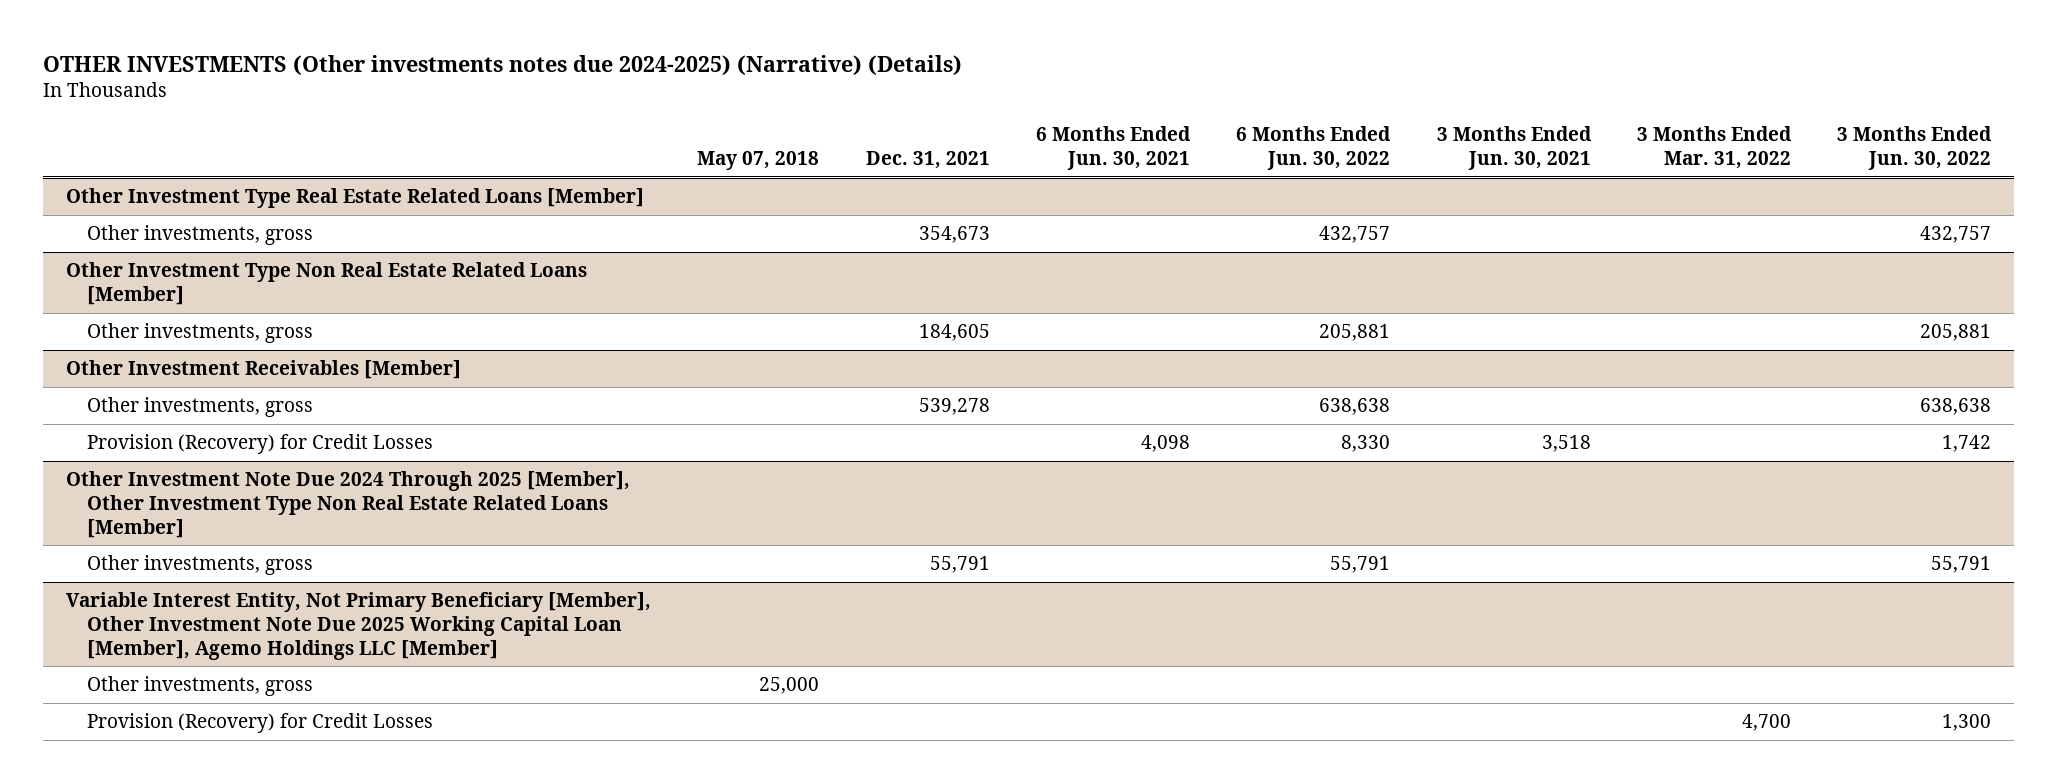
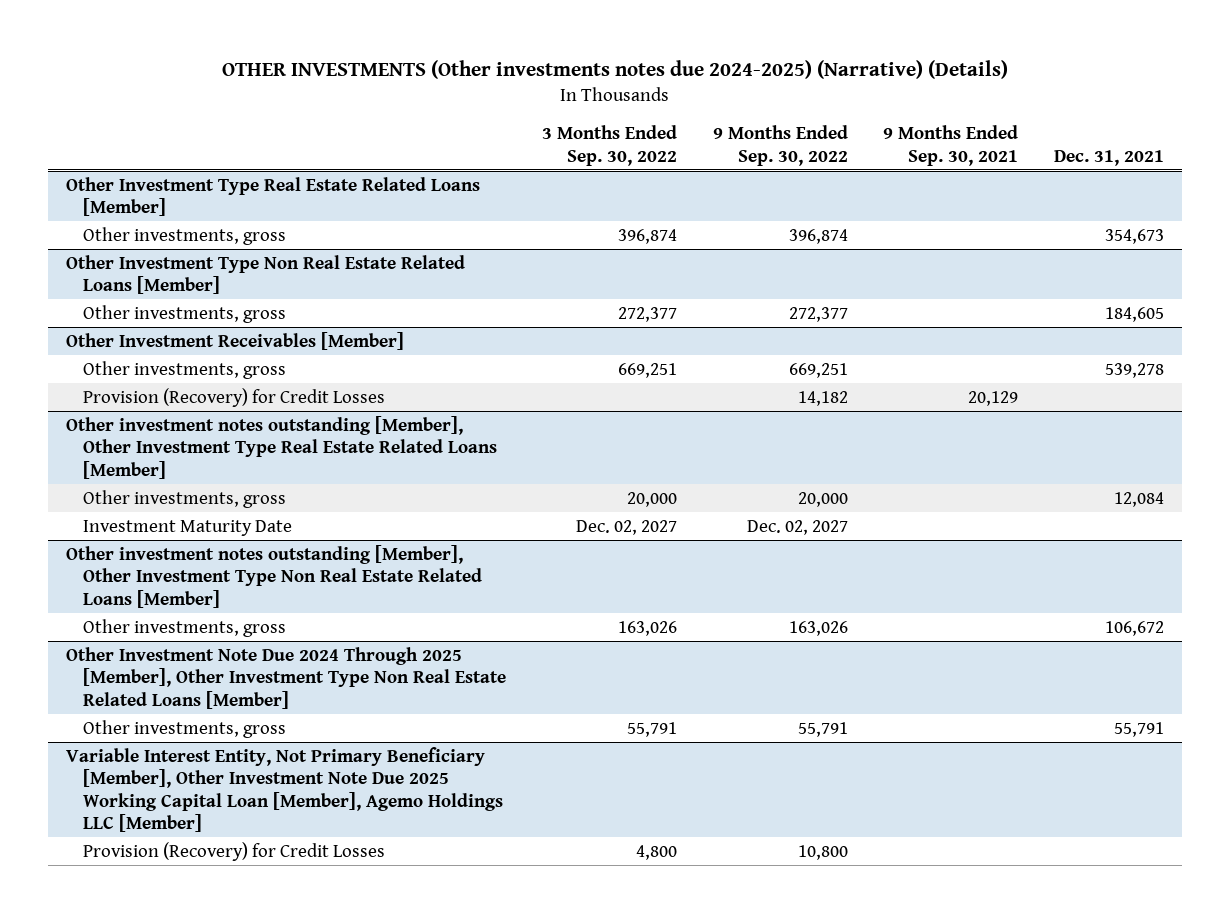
[697,150,820,170] May 07, 2018 -> none
[1035,126,1191,170] 6 Months Ended Jun. 30, 2021 -> none
[1236,126,1392,170] 6 Months Ended Jun. 30, 2022 -> none
[1436,126,1592,170] 3 Months Ended Jun. 30, 2021 -> none
[1636,126,1792,169] 3 Months Ended Mar. 31, 2022 -> none
[1837,126,1993,170] 3 Months Ended Jun. 30, 2022 -> none
none -> [541,125,677,166] 3 Months Ended Sep. 30, 2022
none -> [712,125,848,166] 9 Months Ended Sep. 30, 2022
none -> [883,125,1019,166] 9 Months Ended Sep. 30, 2021
none -> [65,415,498,479] Other investment notes outstanding [Member], Other Investment Type Real Estate Related Loans [Member]
none -> [83,489,287,508] Other investments, gross
none -> [83,519,293,536] Investment Maturity Date
none -> [65,544,483,608] Other investment notes outstanding [Member], Other Investment Type Non Real Estate Related Loans [Member]
none -> [83,618,287,637] Other investments, gross
[87,676,314,697] Other investments, gross -> none

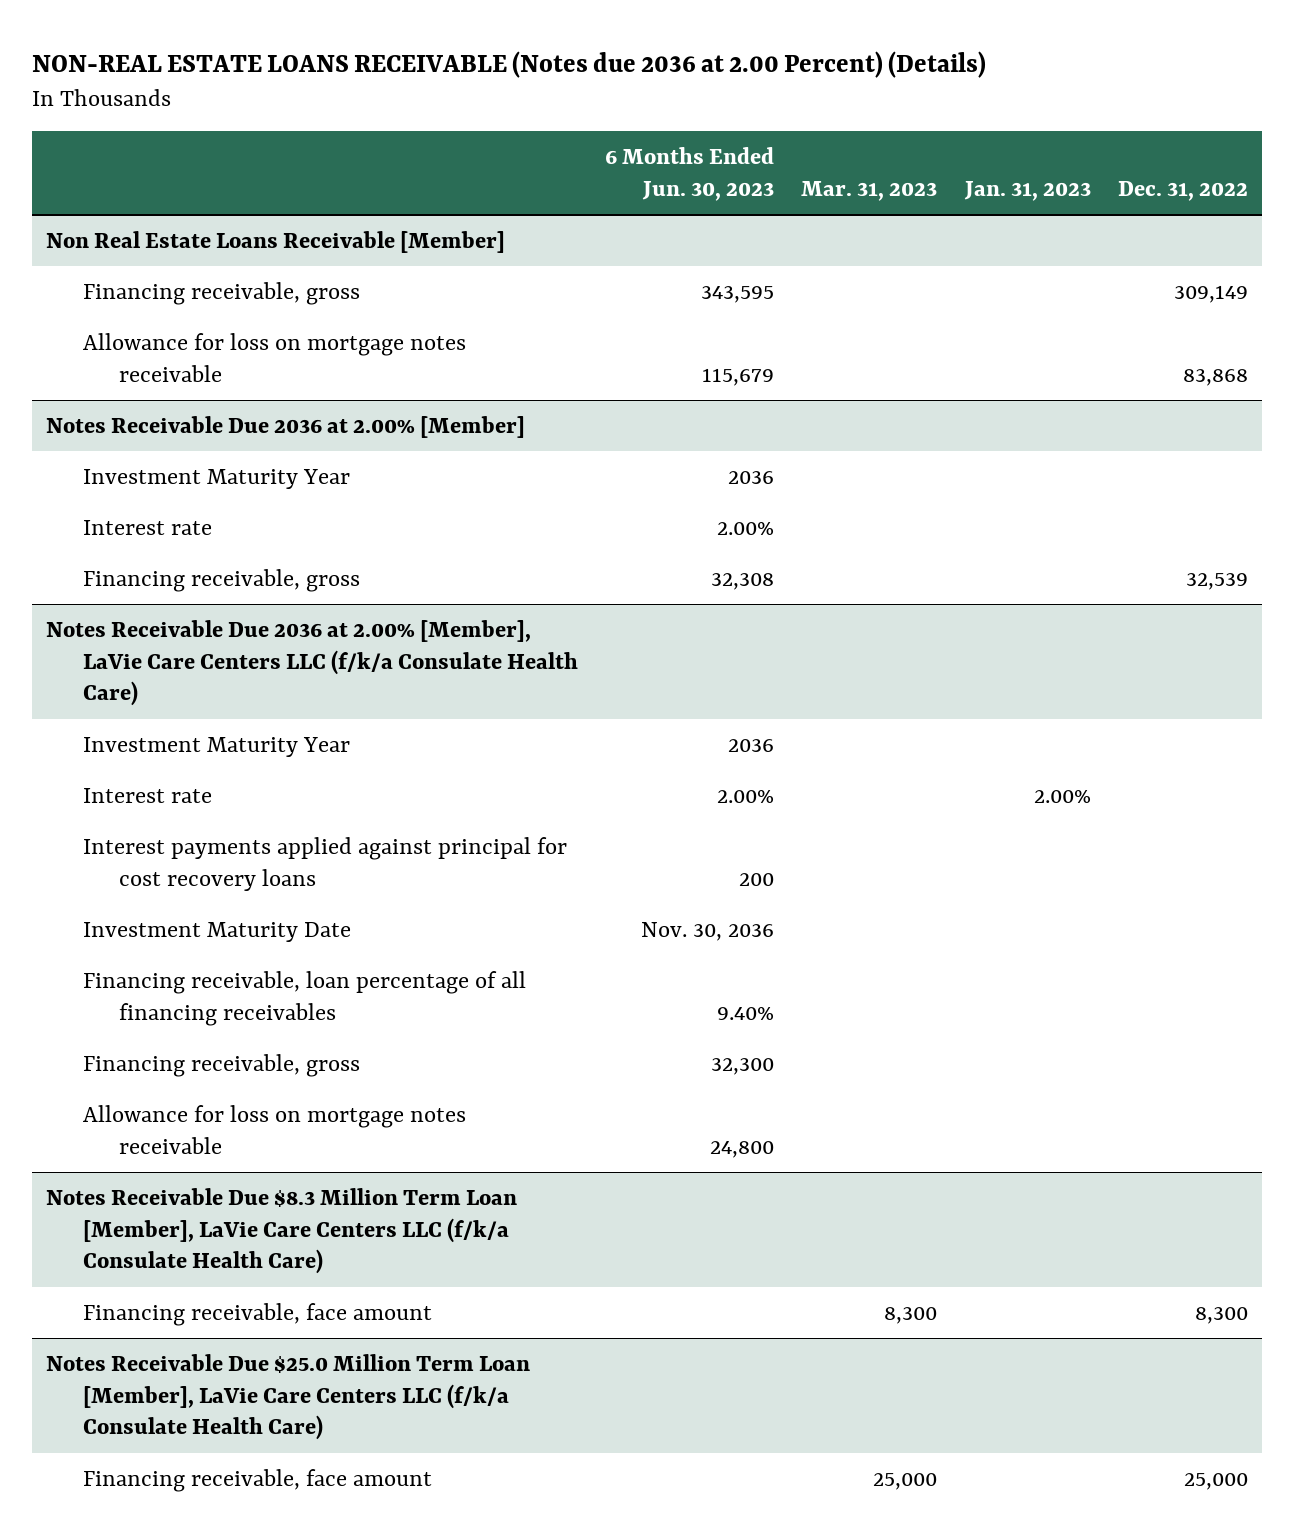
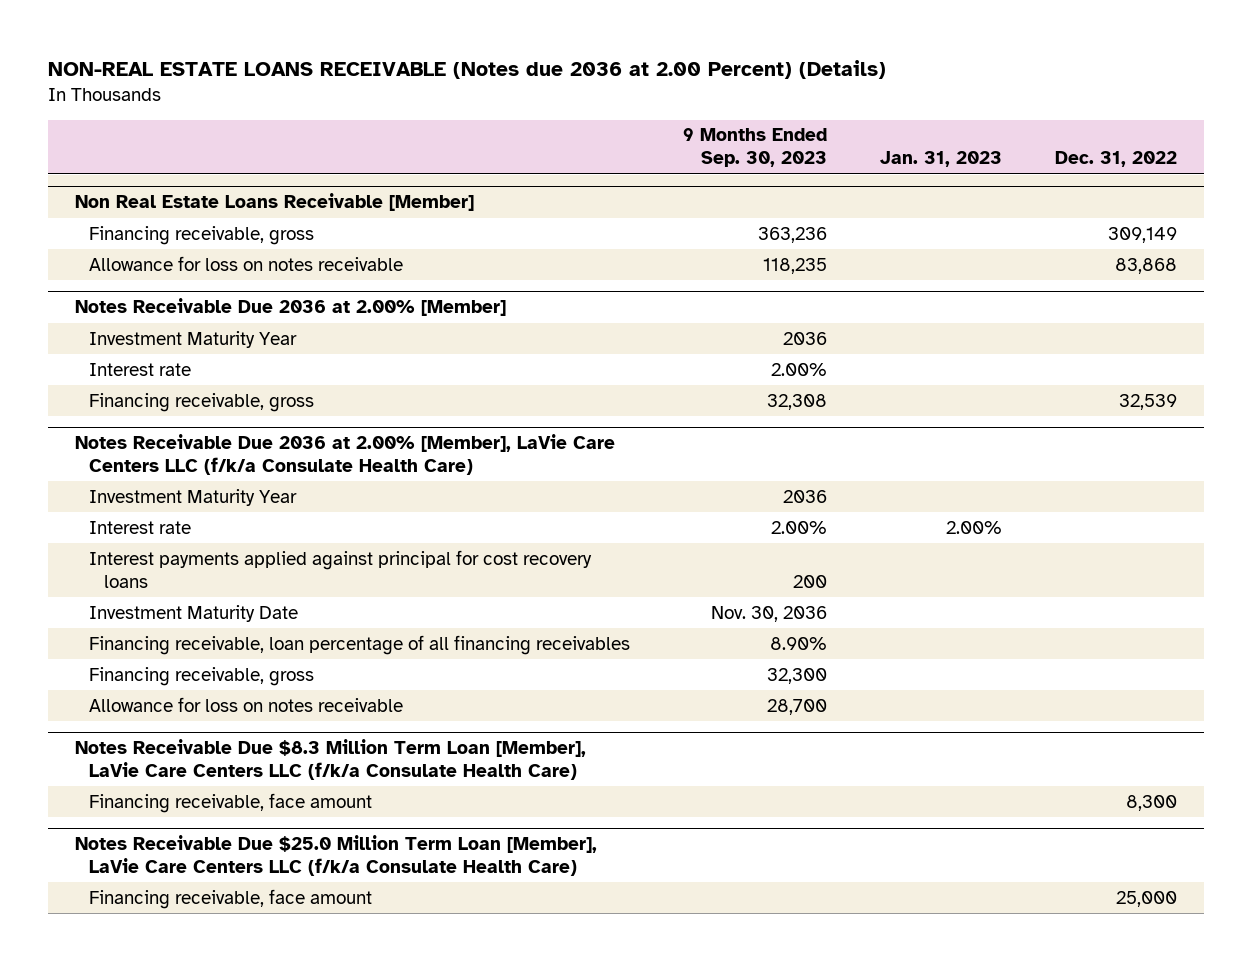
[605,146,775,201] 6 Months Ended Jun. 30, 2023 -> none
[801,180,938,201] Mar. 31, 2023 -> none
none -> [683,128,828,168] 9 Months Ended Sep. 30, 2023
[82,332,466,382] Allowance for loss on mortgage notes receivable -> [89,255,404,271] Allowance for loss on notes receivable
[82,1104,466,1154] Allowance for loss on mortgage notes receivable -> [89,696,404,712] Allowance for loss on notes receivable

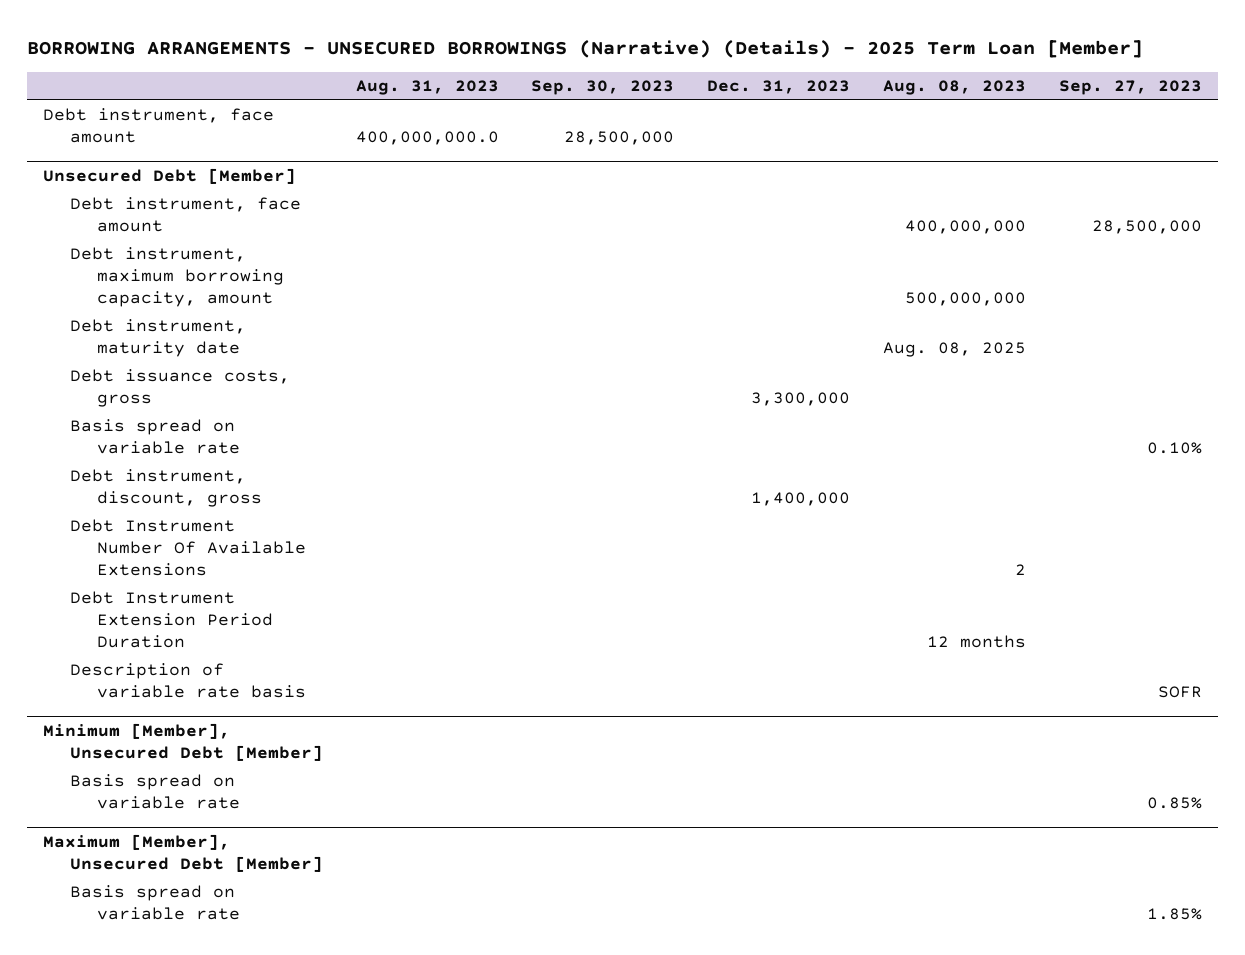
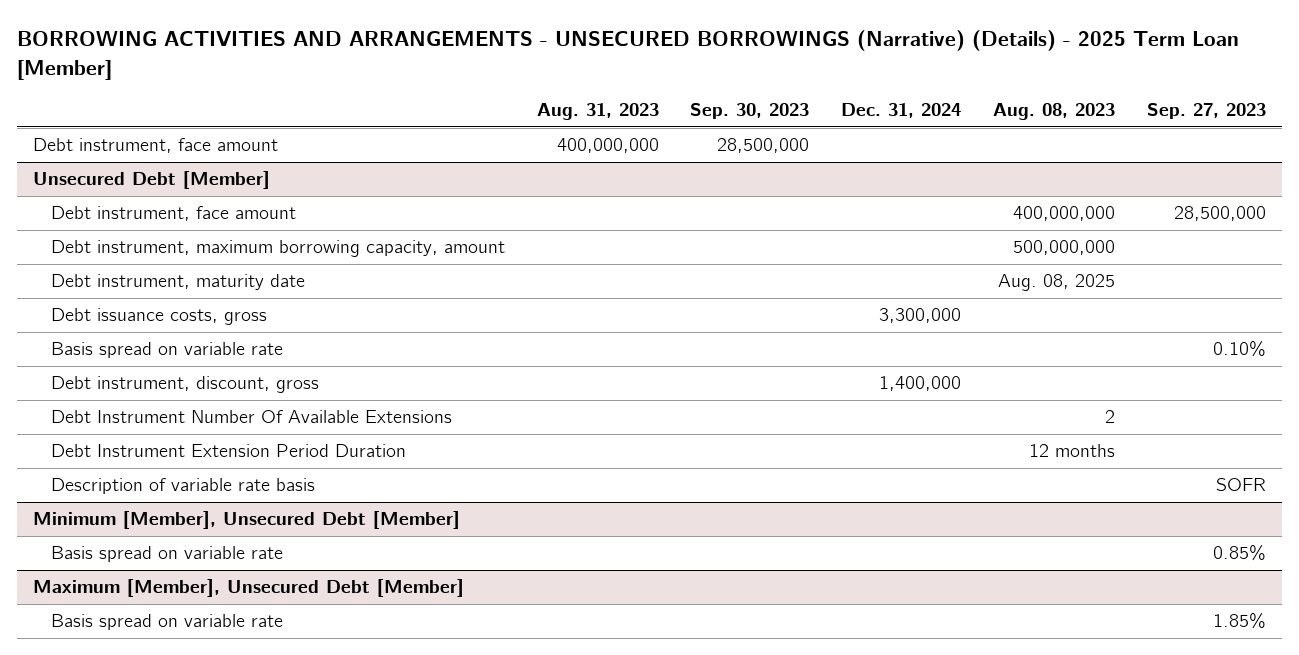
[26,40,1143,59] BORROWING ARRANGEMENTS - UNSECURED BORROWINGS (Narrative) (Details) - 2025 Term Loan [Member] -> [17,29,1240,80] BORROWING ACTIVITIES AND ARRANGEMENTS - UNSECURED BORROWINGS (Narrative) (Details) - 2025 Term Loan [Member]
[707,80,851,95] Dec. 31, 2023 -> none
none -> [841,103,962,119] Dec. 31, 2024
[355,131,499,146] 400,000,000.0 -> [556,138,659,154] 400,000,000

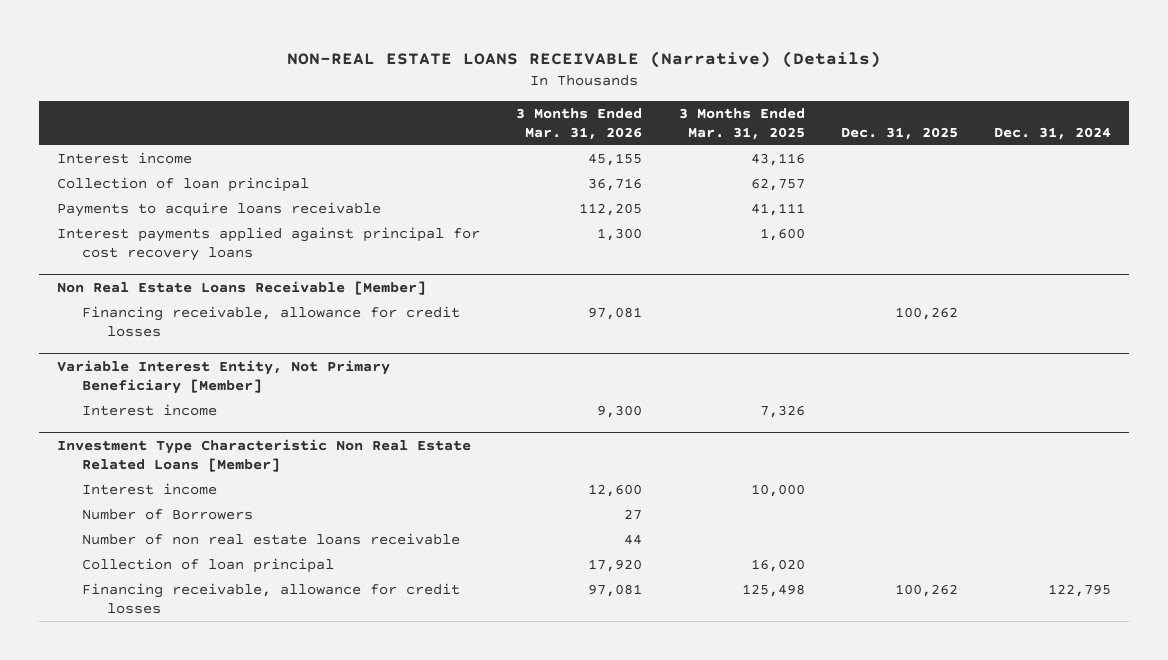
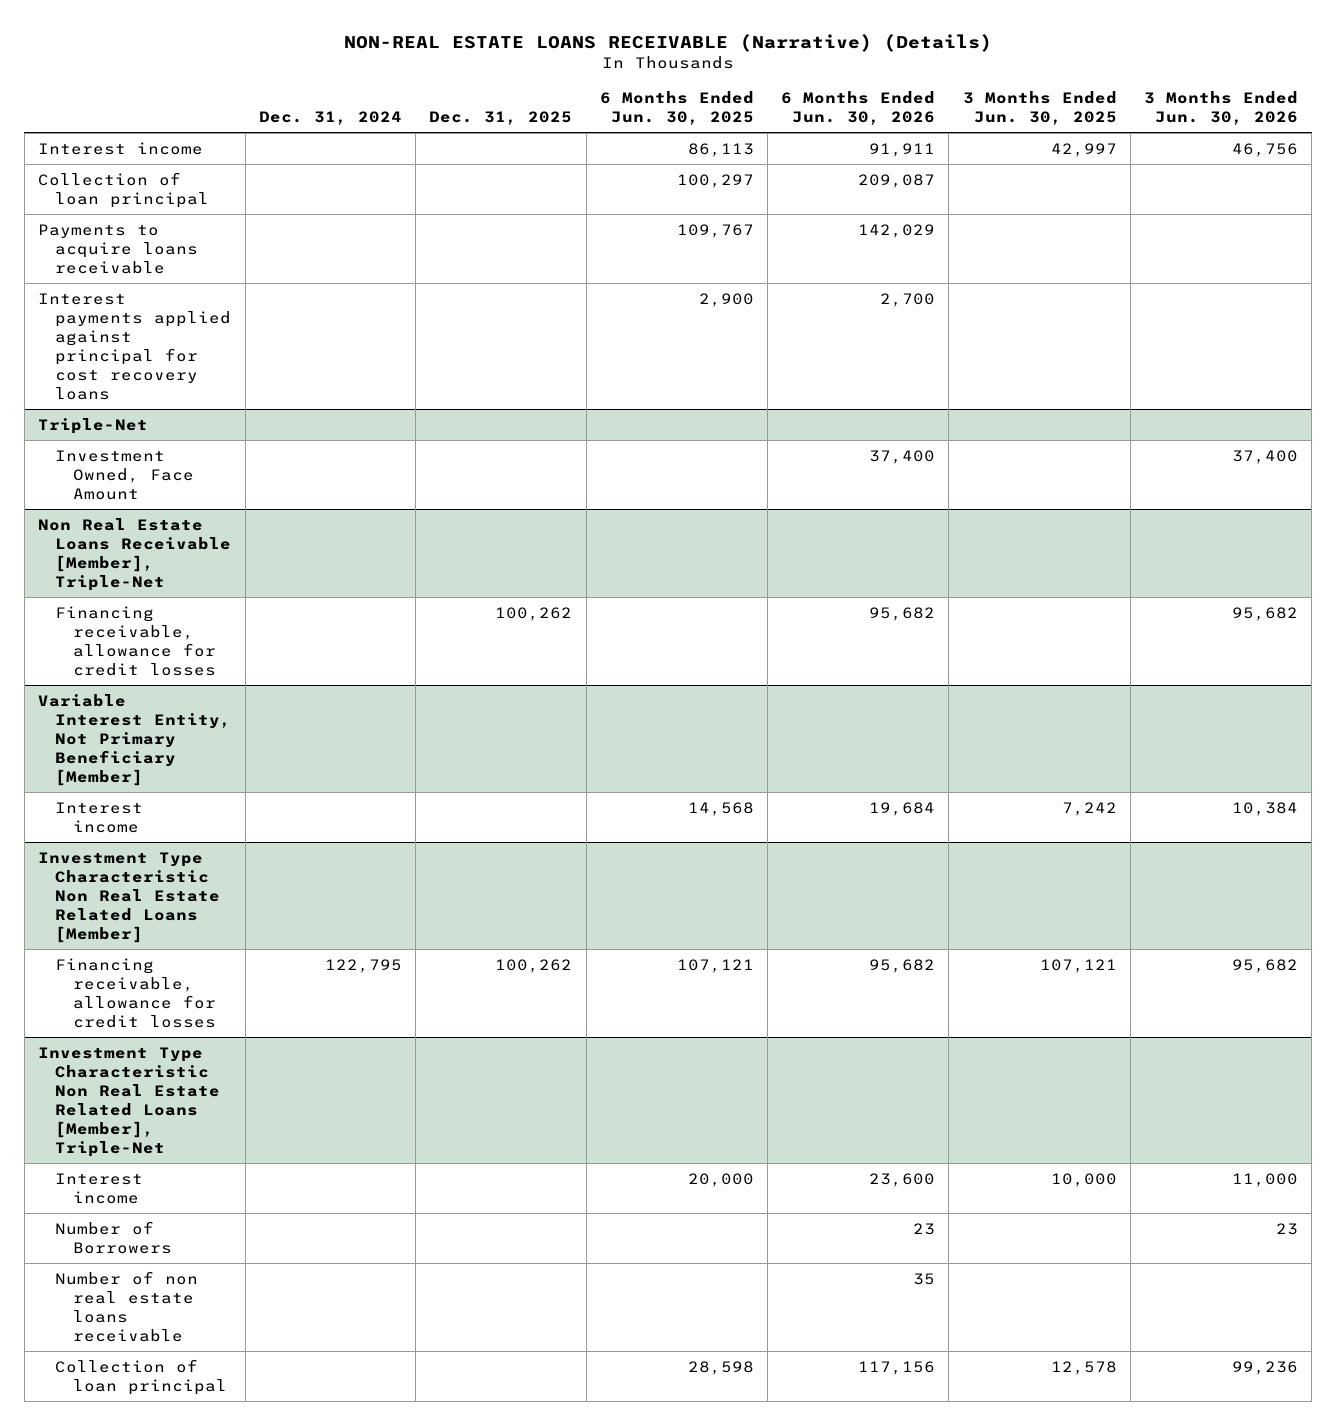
[516,107,643,140] 3 Months Ended Mar. 31, 2026 -> none
[678,107,805,140] 3 Months Ended Mar. 31, 2025 -> none
none -> [599,91,754,126] 6 Months Ended Jun. 30, 2025
none -> [781,91,936,126] 6 Months Ended Jun. 30, 2026
none -> [962,91,1117,126] 3 Months Ended Jun. 30, 2025
none -> [1144,91,1299,126] 3 Months Ended Jun. 30, 2026
none -> [38,417,149,434] Triple-Net
none -> [55,449,194,500] Investment Owned, Face Amount
[57,280,427,295] Non Real Estate Loans Receivable [Member] -> [38,517,232,591] Non Real Estate Loans Receivable [Member], Triple-Net
[82,483,218,496] Interest income -> none
[82,509,254,521] Number of Borrowers -> none
[82,533,461,546] Number of non real estate loans receivable -> none
[82,558,335,574] Collection of loan principal -> none
none -> [38,1046,221,1157] Investment Type Characteristic Non Real Estate Related Loans [Member], Triple-Net
none -> [55,1172,144,1204] Interest income
none -> [55,1220,172,1254] Number of Borrowers
none -> [55,1270,199,1342] Number of non real estate loans receivable
none -> [55,1358,227,1395] Collection of loan principal

